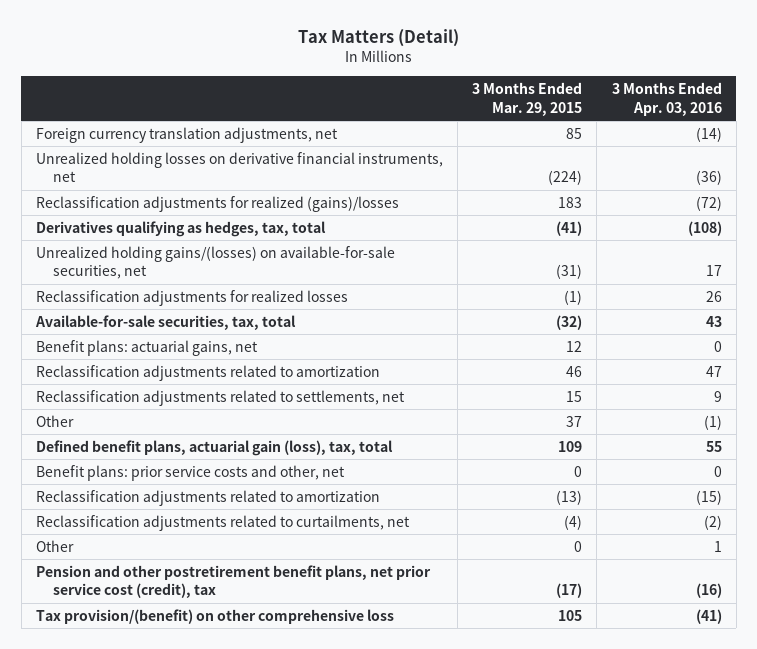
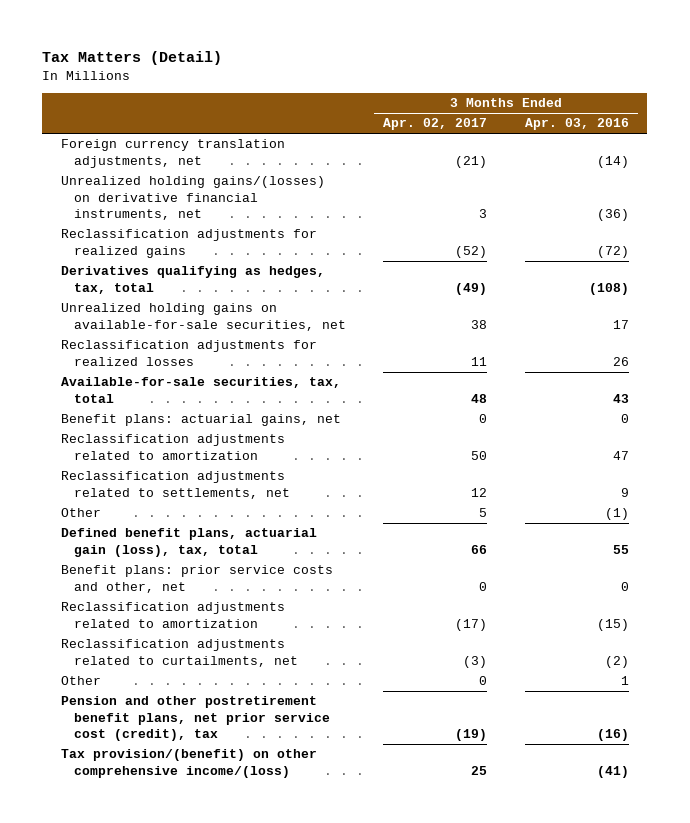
[472,82,583,116] 3 Months Ended Mar. 29, 2015 -> none
none -> [383,118,488,131] Apr. 02, 2017
[35,151,443,183] Unrealized holding losses on derivative financial instruments, net -> [60,176,325,221] Unrealized holding gains/(losses) on derivative financial instruments, net
[35,195,399,212] Reclassification adjustments for realized (gains)/losses -> [60,229,317,258] Reclassification adjustments for realized gains
[35,245,395,280] Unrealized holding gains/(losses) on available-for-sale securities, net -> [60,303,346,331] Unrealized holding gains on available-for-sale securities, net
[35,608,394,624] Tax provision/(benefit) on other comprehensive loss -> [60,749,317,778] Tax provision/(benefit) on other comprehensive income/(loss)

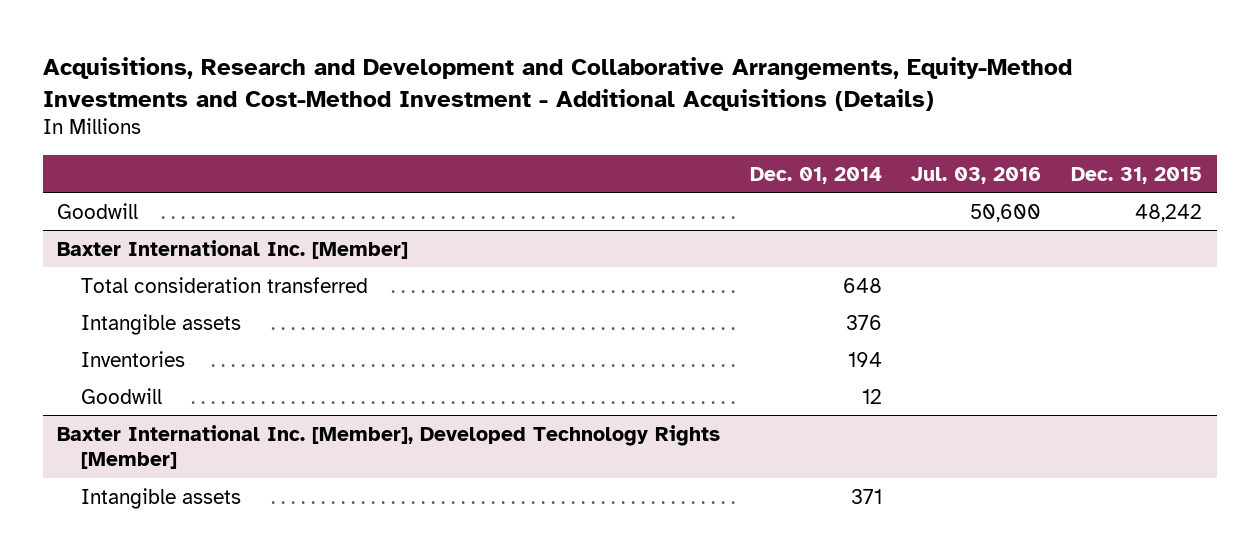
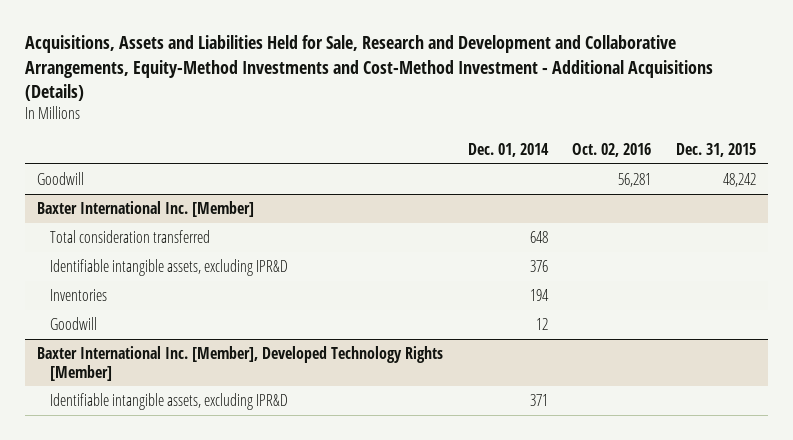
[42,56,1072,111] Acquisitions, Research and Development and Collaborative Arrangements, Equity-Method Investments and Cost-Method Investment - Additional Acquisitions (Details) -> [25,35,714,102] Acquisitions, Assets and Liabilities Held for Sale, Research and Development and Collaborative Arrangements, Equity-Method Investments and Cost-Method Investment - Additional Acquisitions (Details)
[911,166,1042,184] Jul. 03, 2016 -> none
none -> [572,143,652,158] Oct. 02, 2016
[81,313,242,335] Intangible assets -> [49,258,288,276] Identifiable intangible assets, excluding IPR&D
[81,487,242,509] Intangible assets -> [49,392,288,410] Identifiable intangible assets, excluding IPR&D

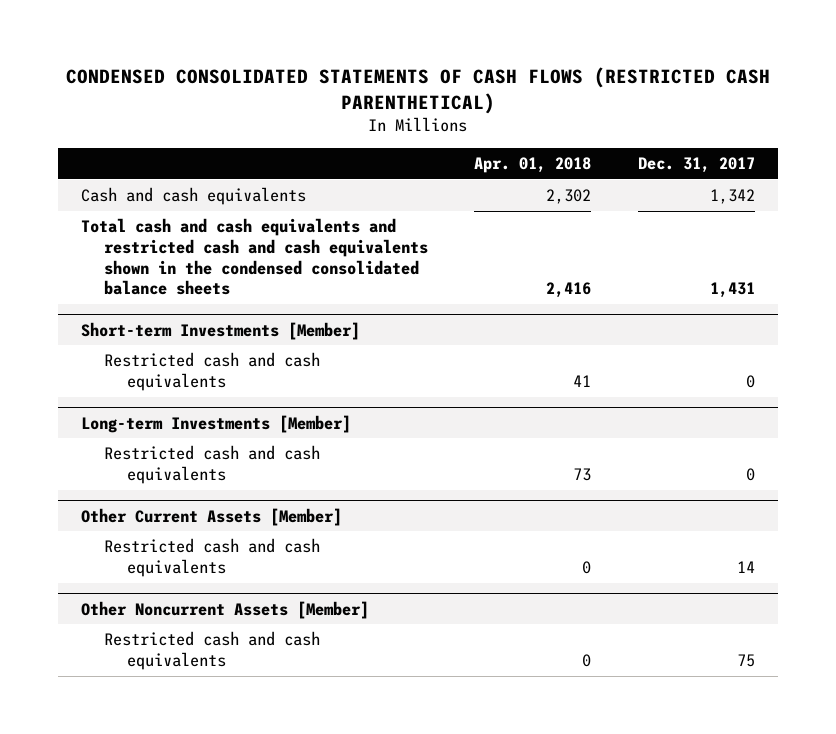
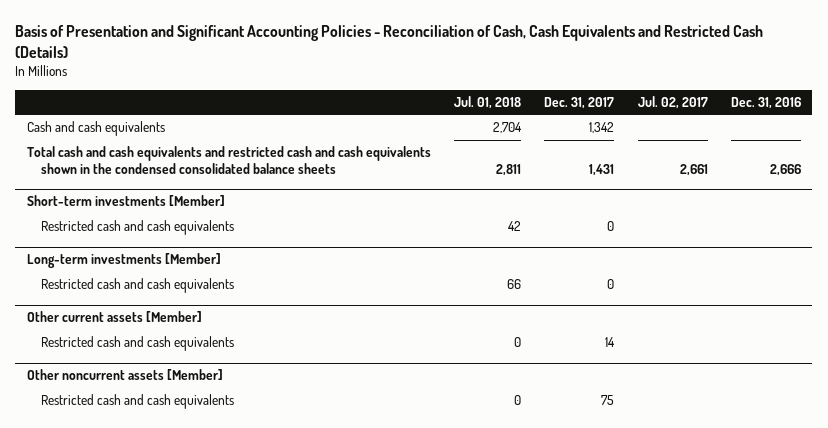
[65,67,770,114] CONDENSED CONSOLIDATED STATEMENTS OF CASH FLOWS (RESTRICTED CASH PARENTHETICAL) -> [15,24,764,58] Basis of Presentation and Significant Accounting Policies - Reconciliation of Cash, Cash Equivalents and Restricted Cash (Details)
[474,157,592,174] Apr. 01, 2018 -> none
none -> [454,95,522,109] Jul. 01, 2018
none -> [637,95,708,109] Jul. 02, 2017
none -> [730,96,801,109] Dec. 31, 2016
[80,321,360,340] Short-term Investments [Member] -> [27,195,226,207] Short-term investments [Member]
[80,414,351,433] Long-term Investments [Member] -> [27,253,222,269] Long-term investments [Member]
[80,507,342,526] Other Current Assets [Member] -> [27,311,203,323] Other current assets [Member]
[80,600,369,619] Other Noncurrent Assets [Member] -> [27,369,224,381] Other noncurrent assets [Member]

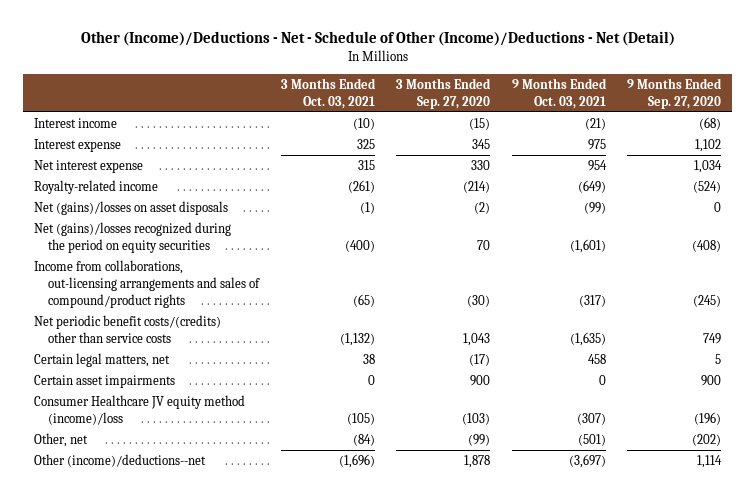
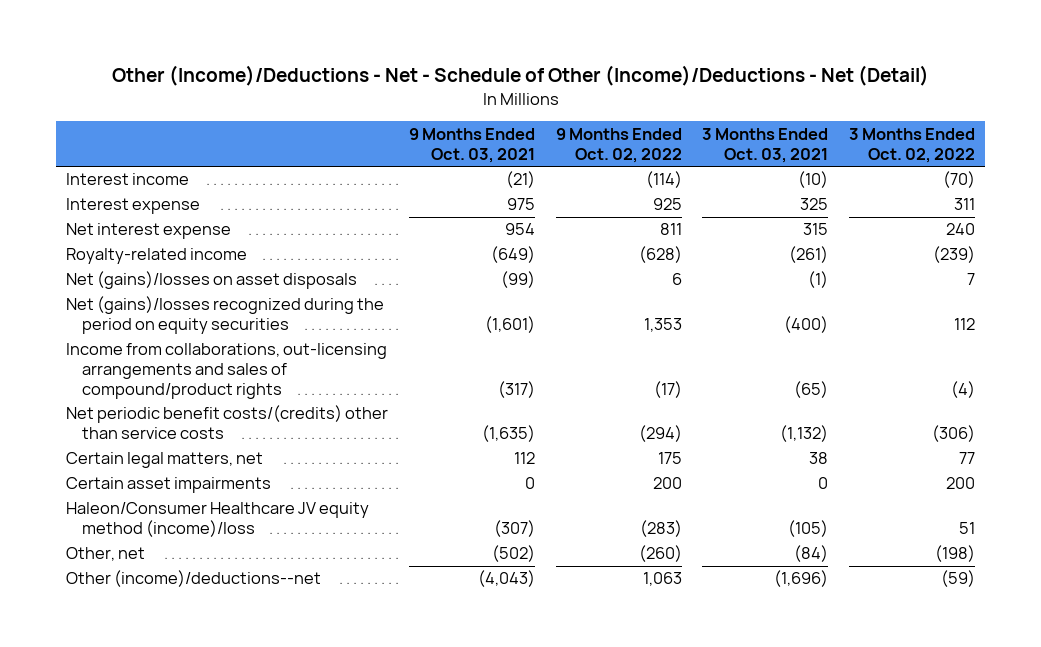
[396,77,492,109] 3 Months Ended Sep. 27, 2020 -> none
[627,77,723,109] 9 Months Ended Sep. 27, 2020 -> none
none -> [555,127,682,163] 9 Months Ended Oct. 02, 2022
none -> [848,127,975,163] 3 Months Ended Oct. 02, 2022
[587,354,606,365] 458 -> [514,452,536,465] 112
[33,395,245,425] Consumer Healthcare JV equity method (income)/loss -> [66,502,370,538] Haleon/Consumer Healthcare JV equity method (income)/loss
[577,434,606,447] (501) -> [492,545,536,563] (502)
[568,454,606,469] (3,697) -> [478,570,536,588] (4,043)

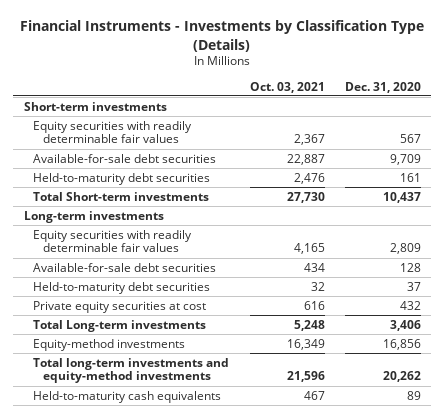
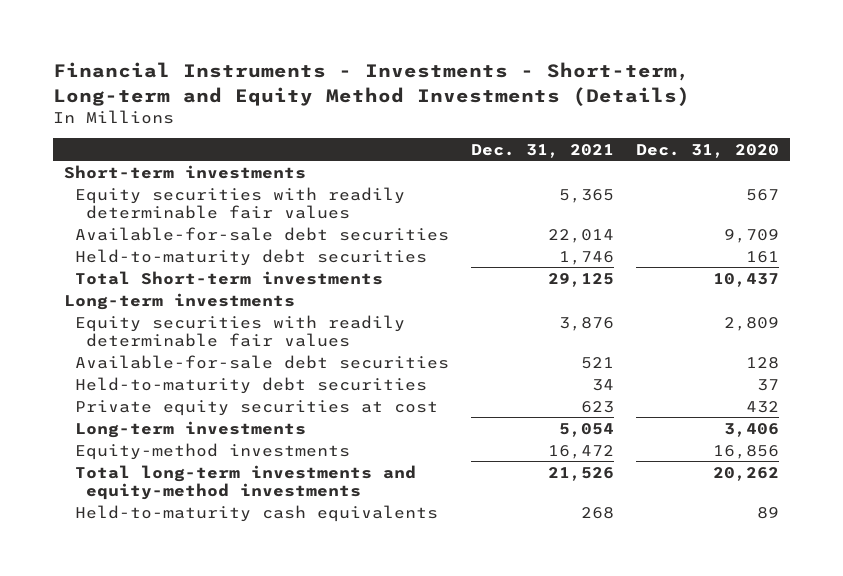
[20,20,425,52] Financial Instruments - Investments by Classification Type (Details) -> [53,62,691,106] Financial Instruments - Investments - Short-term, Long-term and Equity Method Investments (Details)
[249,81,325,93] Oct. 03, 2021 -> none
none -> [471,143,615,158] Dec. 31, 2021
[33,319,207,332] Total Long-term investments -> [75,420,307,438] Long-term investments

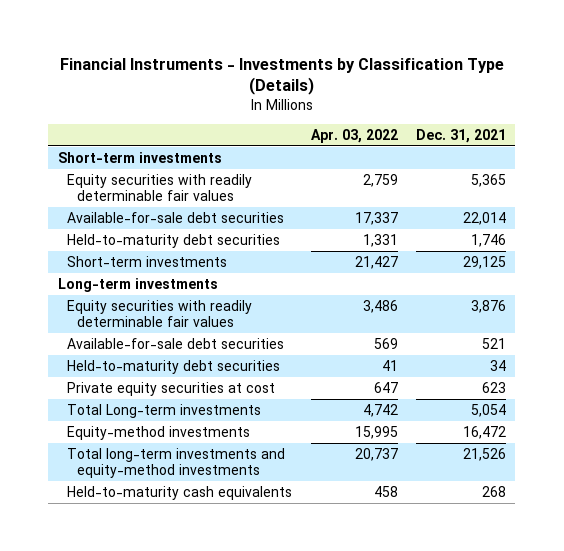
[53,62,691,106] Financial Instruments - Investments - Short-term, Long-term and Equity Method Investments (Details) -> [59,57,504,96] Financial Instruments - Investments by Classification Type (Details)
[636,143,780,158] Dec. 31, 2020 -> none
none -> [310,128,398,143] Apr. 03, 2022
[75,270,384,285] Total Short-term investments -> [67,255,228,267] Short-term investments
[75,420,307,438] Long-term investments -> [67,403,262,418] Total Long-term investments

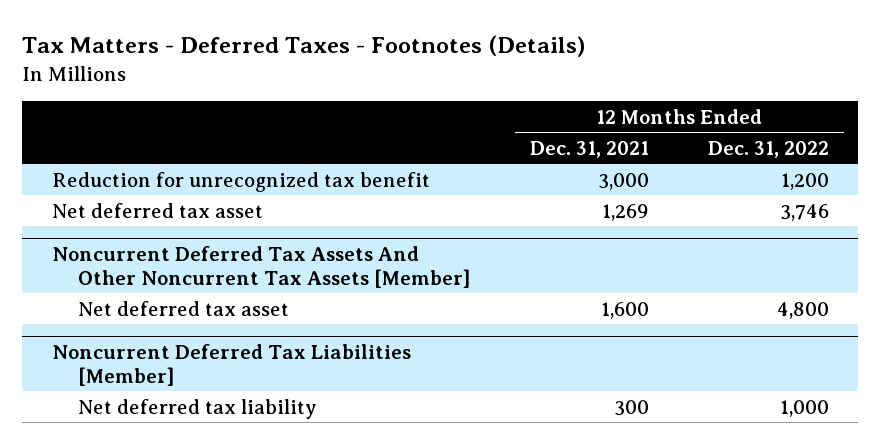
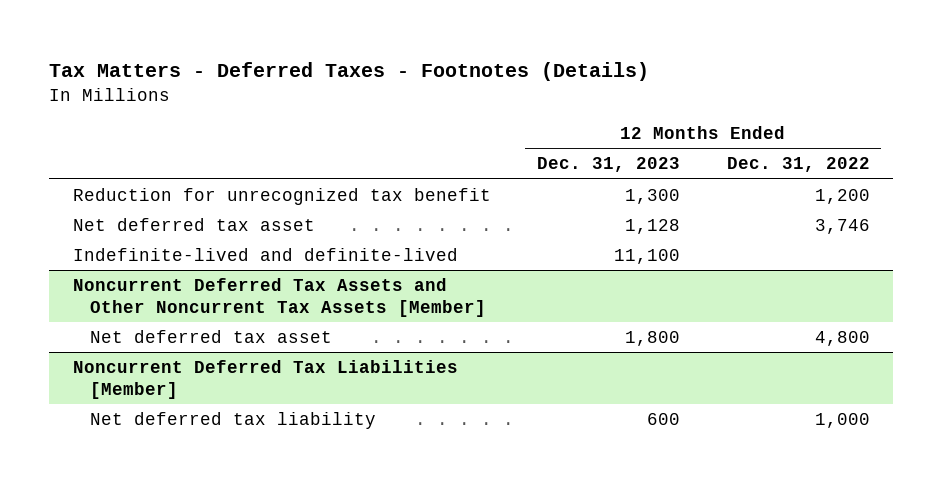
[529,140,649,158] Dec. 31, 2021 -> none
none -> [537,157,681,173] Dec. 31, 2023
none -> [72,247,458,261] Indefinite-lived and definite-lived
[51,245,471,288] Noncurrent Deferred Tax Assets And Other Noncurrent Tax Assets [Member] -> [72,277,486,317] Noncurrent Deferred Tax Assets and Other Noncurrent Tax Assets [Member]

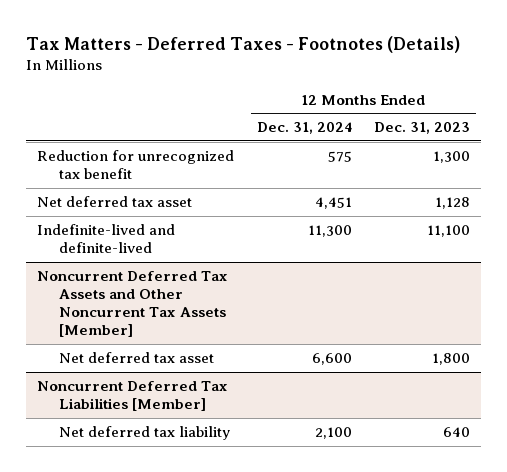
[726,157,870,173] Dec. 31, 2022 -> none
none -> [256,122,352,135] Dec. 31, 2024
[647,412,681,425] 600 -> [442,427,470,438] 640

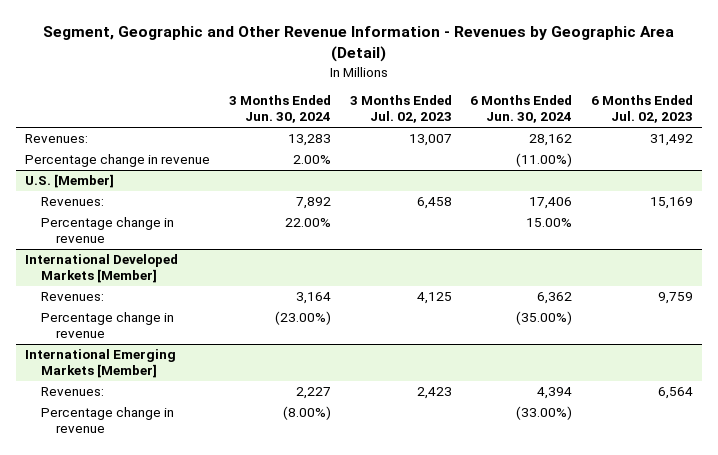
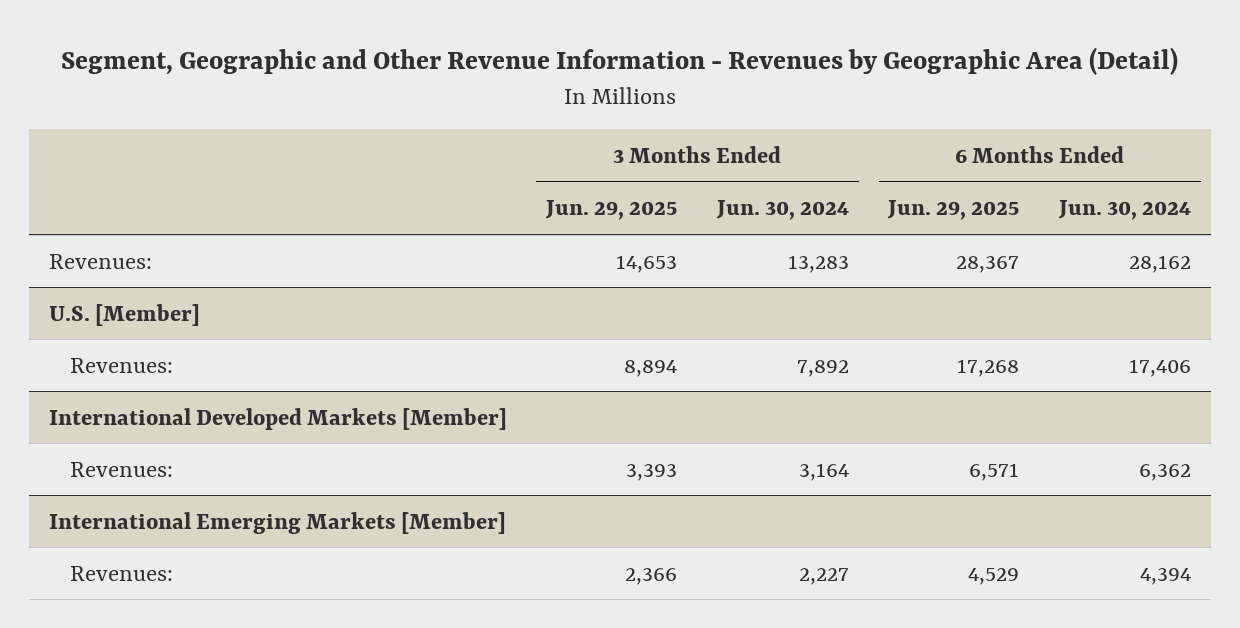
[349,95,452,124] 3 Months Ended Jul. 02, 2023 -> none
[590,95,693,124] 6 Months Ended Jul. 02, 2023 -> none
none -> [545,200,678,221] Jun. 29, 2025
none -> [887,200,1020,221] Jun. 29, 2025
[25,154,211,168] Percentage change in revenue -> none
[40,217,174,244] Percentage change in revenue -> none
[40,312,174,339] Percentage change in revenue -> none
[40,407,174,434] Percentage change in revenue -> none

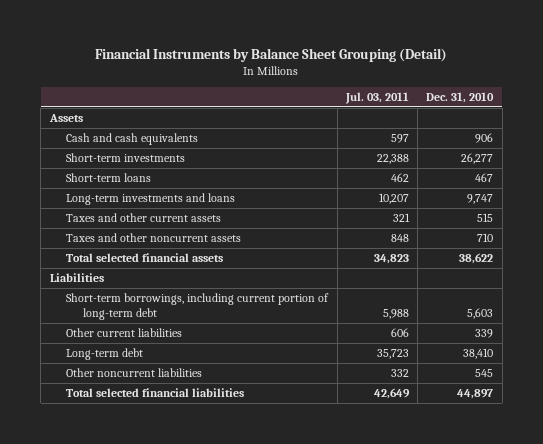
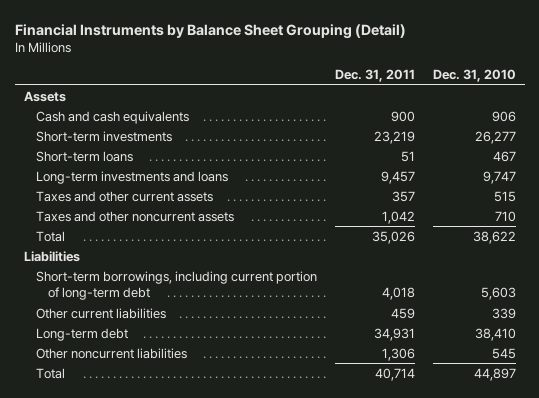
[344,91,409,104] Jul. 03, 2011 -> none
none -> [334,69,415,83] Dec. 31, 2011
[66,253,224,263] Total selected financial assets -> [35,230,65,242] Total
[66,388,245,398] Total selected financial liabilities -> [35,367,65,379] Total

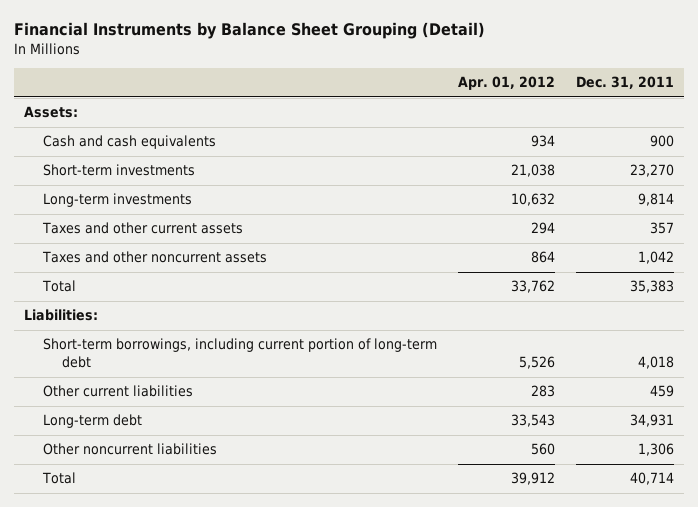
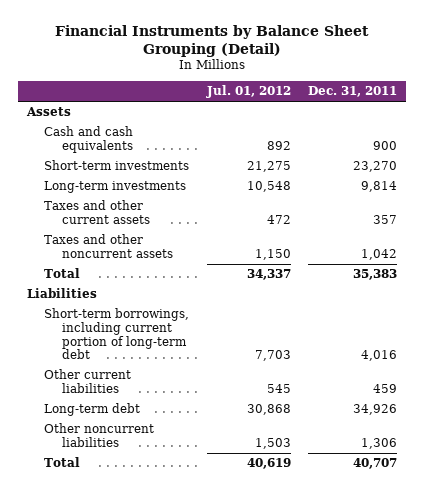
[457,76,555,91] Apr. 01, 2012 -> none
none -> [205,85,291,99] Jul. 01, 2012
[24,106,79,119] Assets: -> [25,107,71,117] Assets
[24,309,99,322] Liabilities: -> [26,288,97,299] Liabilities
[637,356,674,370] 4,018 -> [361,350,398,362] 4,016
[629,414,674,428] 34,931 -> [353,404,398,416] 34,926
[629,472,674,486] 40,714 -> [353,458,398,470] 40,707

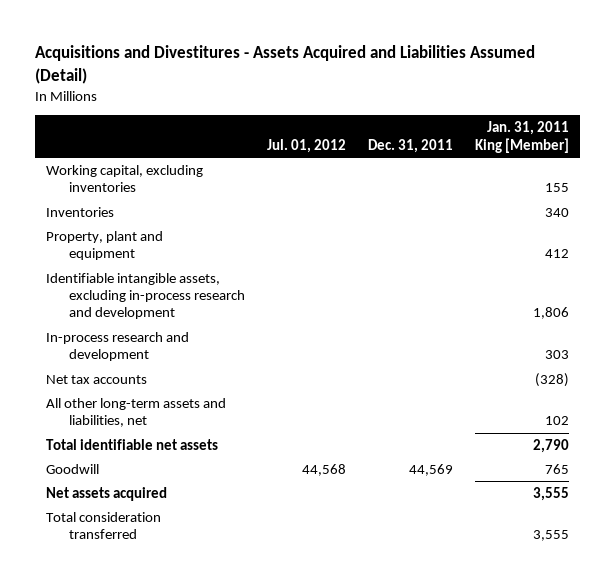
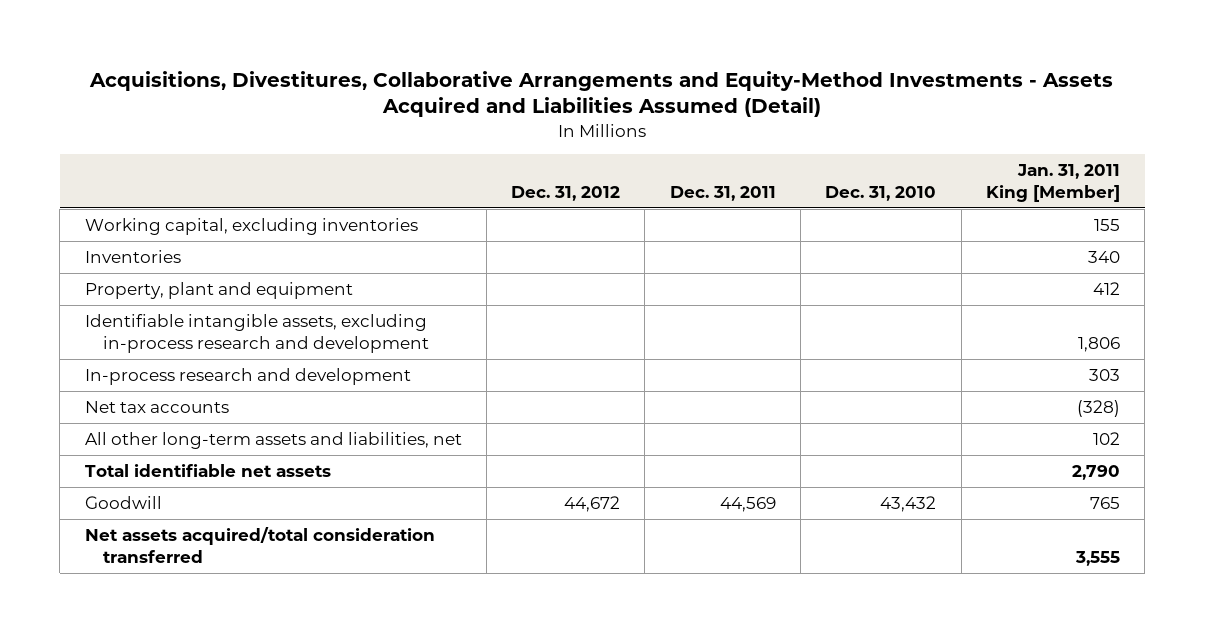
[34,44,535,84] Acquisitions and Divestitures - Assets Acquired and Liabilities Assumed (Detail) -> [89,70,1114,118] Acquisitions, Divestitures, Collaborative Arrangements and Equity-Method Investments - Assets Acquired and Liabilities Assumed (Detail)
[267,138,347,153] Jul. 01, 2012 -> none
none -> [511,185,621,201] Dec. 31, 2012
none -> [825,185,937,201] Dec. 31, 2010
[45,512,161,540] Total consideration transferred -> none
[45,487,167,502] Net assets acquired -> [84,527,435,563] Net assets acquired/total consideration transferred

